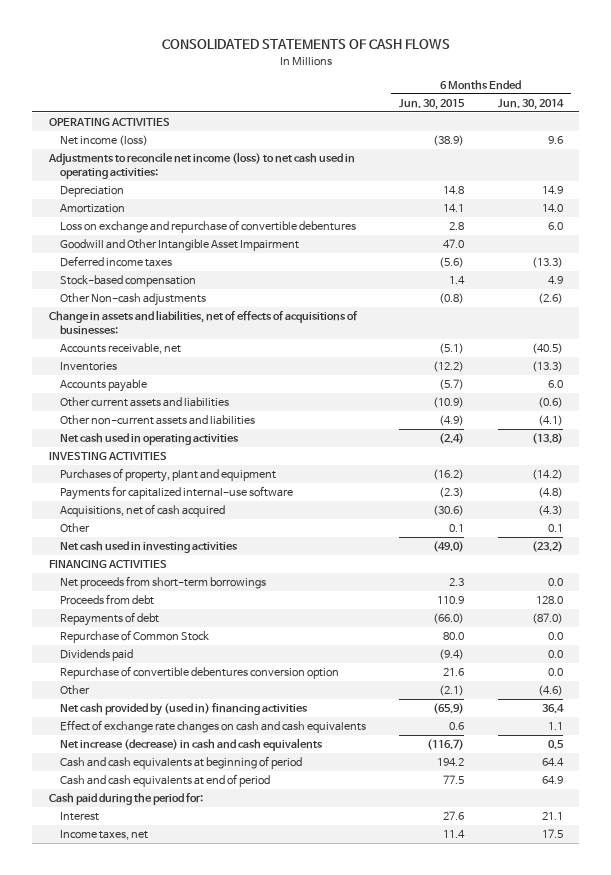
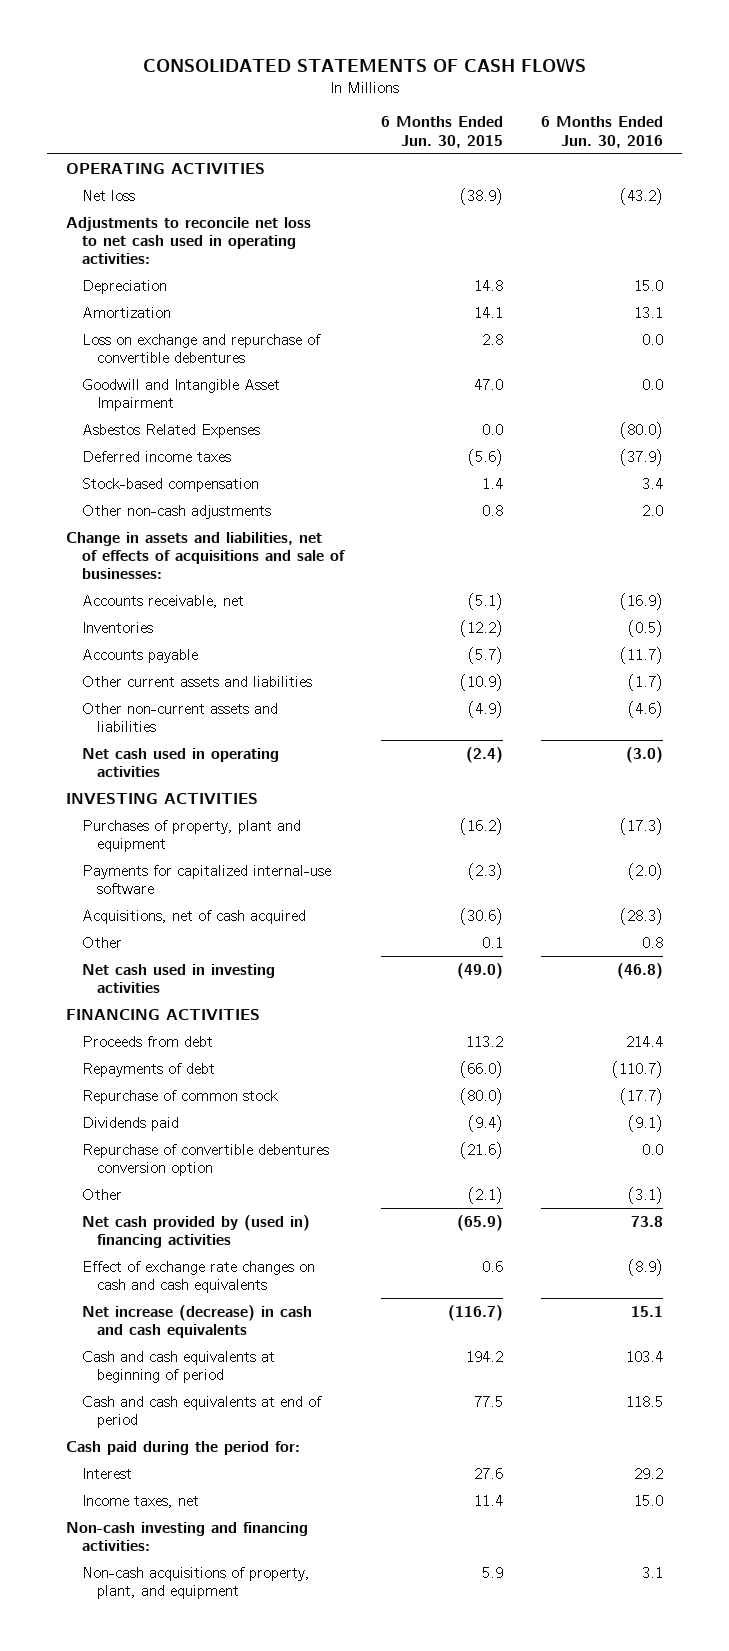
[497,98,564,110] Jun. 30, 2014 -> none
none -> [541,116,664,148] 6 Months Ended Jun. 30, 2016
[60,135,149,147] Net income (loss) -> [81,189,135,201] Net loss
[47,152,355,179] Adjustments to reconcile net income (loss) to net cash used in operating activities: -> [66,216,312,265] Adjustments to reconcile net loss to net cash used in operating activities:
[60,239,300,252] Goodwill and Other Intangible Asset Impairment -> [81,378,280,411] Goodwill and Intangible Asset Impairment
none -> [81,423,260,438] Asbestos Related Expenses
[60,293,207,307] Other Non-cash adjustments -> [81,504,271,519] Other non-cash adjustments
[439,293,465,305] (0.8) -> [482,504,504,516] 0.8
[48,310,358,335] Change in assets and liabilities, net of effects of acquisitions of businesses: -> [66,531,346,580] Change in assets and liabilities, net of effects of acquisitions and sale of businesses:
[60,576,267,590] Net proceeds from short-term borrowings -> none
[437,596,465,605] 110.9 -> [466,1035,504,1047] 113.2
[60,630,210,644] Repurchase of Common Stock -> [81,1089,278,1104] Repurchase of common stock
[443,632,465,641] 80.0 -> [460,1087,504,1105] (80.0)
[443,668,465,677] 21.6 -> [460,1141,504,1159] (21.6)
none -> [66,1521,309,1551] Non-cash investing and financing activities:
none -> [81,1566,310,1599] Non-cash acquisitions of property, plant, and equipment

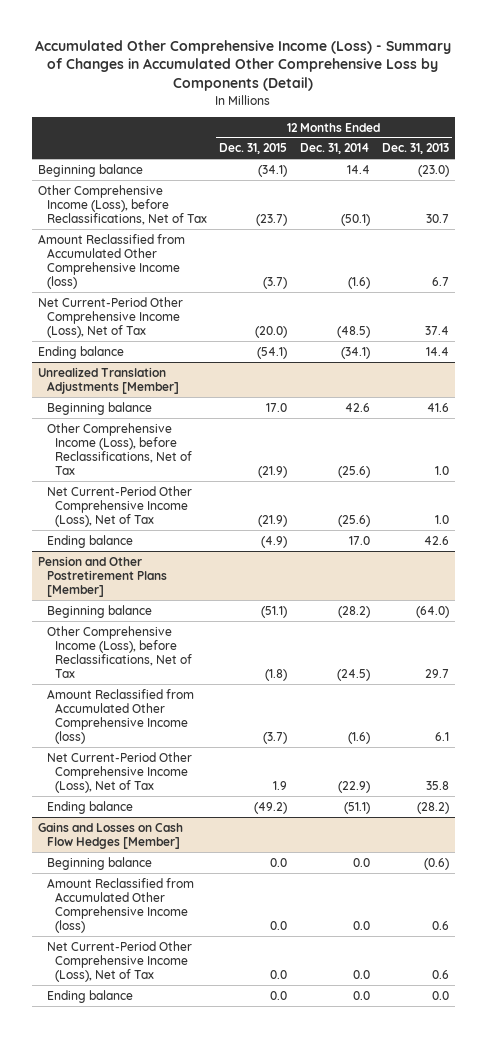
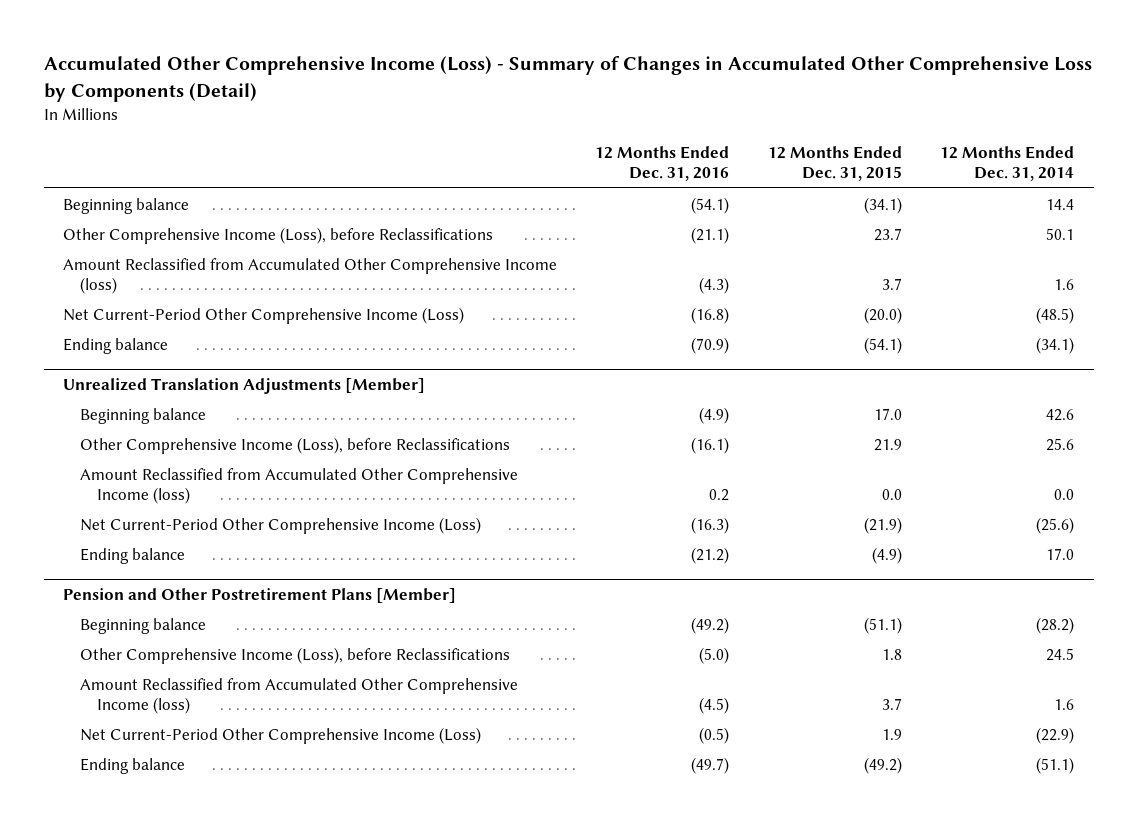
[381,143,449,155] Dec. 31, 2013 -> none
none -> [595,145,730,182] 12 Months Ended Dec. 31, 2016
[37,184,207,225] Other Comprehensive Income (Loss), before Reclassifications, Net of Tax -> [62,226,493,244] Other Comprehensive Income (Loss), before Reclassifications
[256,213,288,226] (23.7) -> [873,227,902,241] 23.7
[340,213,370,226] (50.1) -> [1046,227,1075,240] 50.1
[263,276,288,289] (3.7) -> [881,277,902,290] 3.7
[347,276,370,289] (1.6) -> [1054,278,1075,290] 1.6
[37,296,183,338] Net Current-Period Other Comprehensive Income (Loss), Net of Tax -> [62,306,464,324] Net Current-Period Other Comprehensive Income (Loss)
[46,422,193,475] Other Comprehensive Income (Loss), before Reclassifications, Net of Tax -> [79,436,510,454] Other Comprehensive Income (Loss), before Reclassifications
[258,465,288,478] (21.9) -> [873,438,902,451] 21.9
[337,465,370,478] (25.6) -> [1046,437,1075,451] 25.6
none -> [79,467,518,504] Amount Reclassified from Accumulated Other Comprehensive Income (loss)
[46,485,192,527] Net Current-Period Other Comprehensive Income (Loss), Net of Tax -> [79,516,481,534] Net Current-Period Other Comprehensive Income (Loss)
[46,625,193,678] Other Comprehensive Income (Loss), before Reclassifications, Net of Tax -> [79,646,510,664] Other Comprehensive Income (Loss), before Reclassifications
[265,668,288,681] (1.8) -> [881,648,902,660] 1.8
[336,668,370,681] (24.5) -> [1046,647,1075,661] 24.5
[263,731,288,744] (3.7) -> [881,697,902,710] 3.7
[347,731,370,744] (1.6) -> [1054,698,1075,710] 1.6
[46,751,192,793] Net Current-Period Other Comprehensive Income (Loss), Net of Tax -> [79,726,481,744] Net Current-Period Other Comprehensive Income (Loss)
[37,821,183,849] Gains and Losses on Cash Flow Hedges [Member] -> none
[46,856,152,870] Beginning balance -> none
[46,877,194,933] Amount Reclassified from Accumulated Other Comprehensive Income (loss) -> none
[46,940,192,982] Net Current-Period Other Comprehensive Income (Loss), Net of Tax -> none
[46,989,133,1003] Ending balance -> none

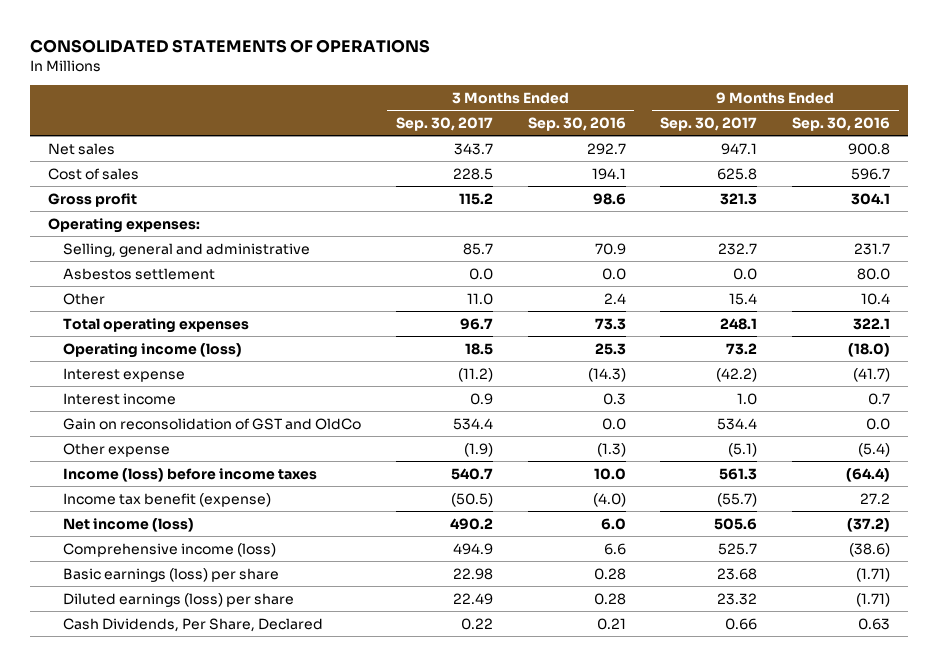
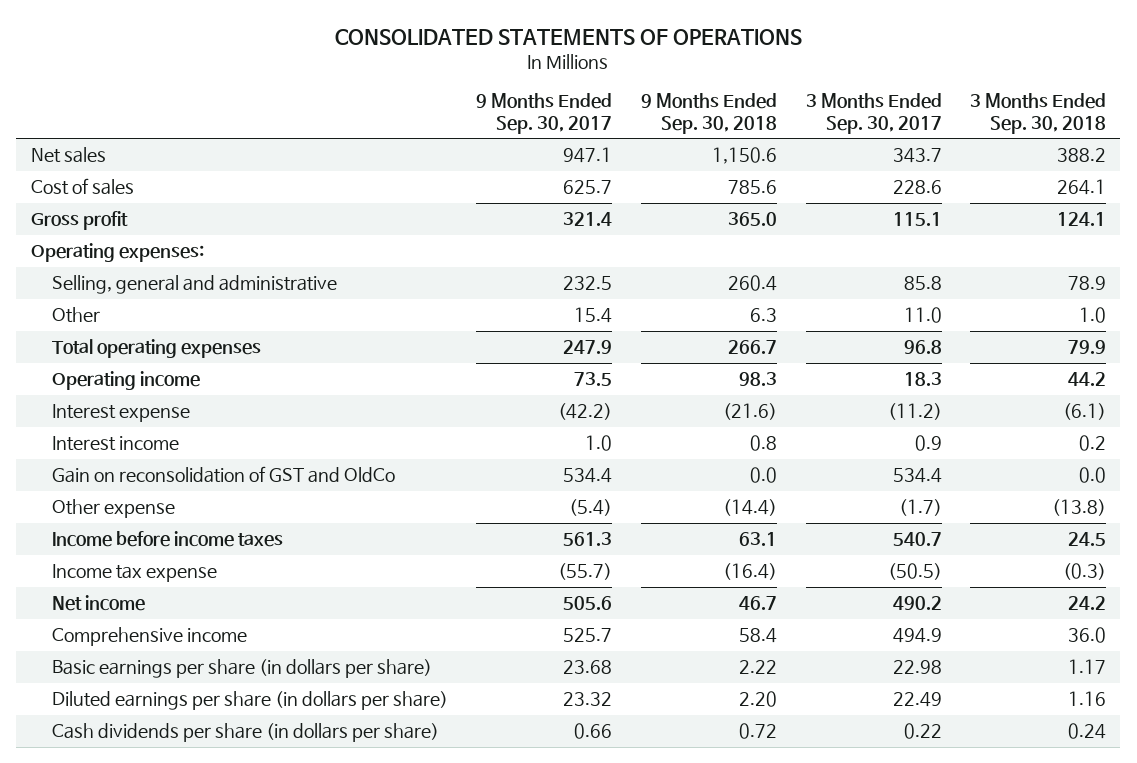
[527,116,626,131] Sep. 30, 2016 -> none
[792,116,891,131] Sep. 30, 2016 -> none
none -> [641,93,778,134] 9 Months Ended Sep. 30, 2018
none -> [970,93,1107,134] 3 Months Ended Sep. 30, 2018
[452,167,493,180] 228.5 -> [892,180,942,195] 228.6
[717,167,758,180] 625.8 -> [563,180,613,195] 625.7
[458,192,493,205] 115.2 -> [892,212,942,227] 115.1
[720,192,758,205] 321.3 -> [563,212,613,227] 321.4
[62,267,215,280] Asbestos settlement -> none
[462,242,493,255] 85.7 -> [903,276,942,291] 85.8
[718,242,758,255] 232.7 -> [563,276,613,291] 232.5
[459,317,493,330] 96.7 -> [903,340,942,355] 96.8
[720,317,758,330] 248.1 -> [563,340,613,355] 247.9
[62,342,242,358] Operating income (loss) -> [51,371,200,391] Operating income
[464,342,493,355] 18.5 -> [903,372,942,387] 18.3
[726,342,758,355] 73.2 -> [574,372,613,387] 73.5
[463,442,493,457] (1.9) -> [898,499,942,517] (1.7)
[728,442,758,457] (5.1) -> [569,499,613,517] (5.4)
[62,467,317,482] Income (loss) before income taxes -> [51,531,283,548] Income before income taxes
[62,492,271,507] Income tax benefit (expense) -> [51,564,217,583] Income tax expense
[62,517,194,532] Net income (loss) -> [51,595,145,612] Net income
[62,542,276,557] Comprehensive income (loss) -> [51,627,247,647] Comprehensive income
[62,567,279,582] Basic earnings (loss) per share -> [51,659,432,679] Basic earnings per share (in dollars per share)
[62,592,294,607] Diluted earnings (loss) per share -> [51,691,448,711] Diluted earnings per share (in dollars per share)
[62,617,323,632] Cash Dividends, Per Share, Declared -> [51,723,439,743] Cash dividends per share (in dollars per share)

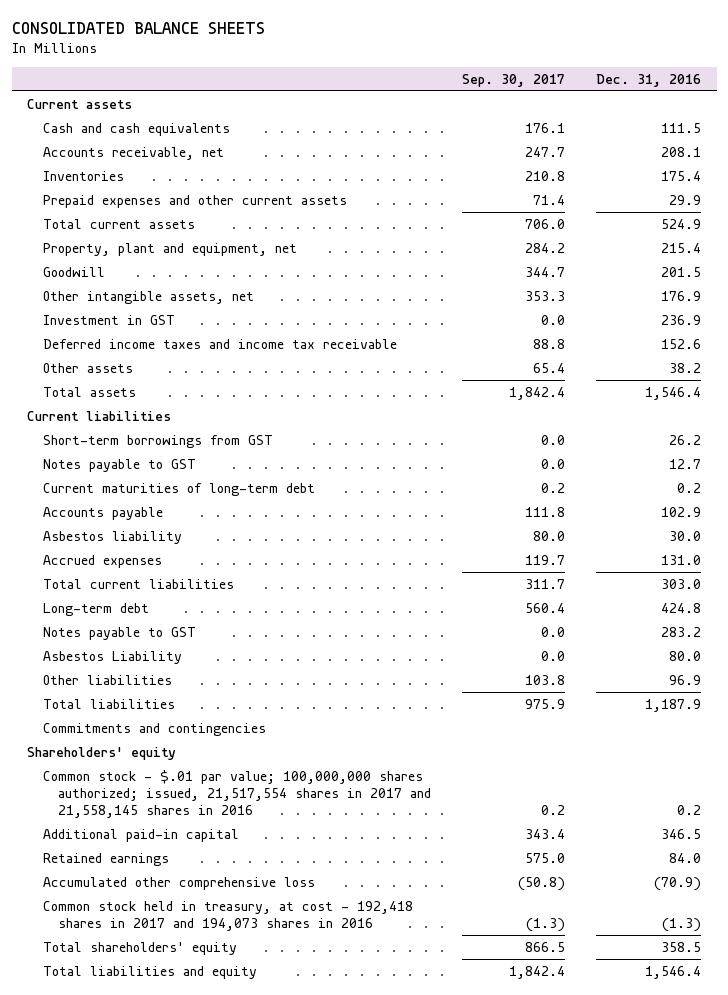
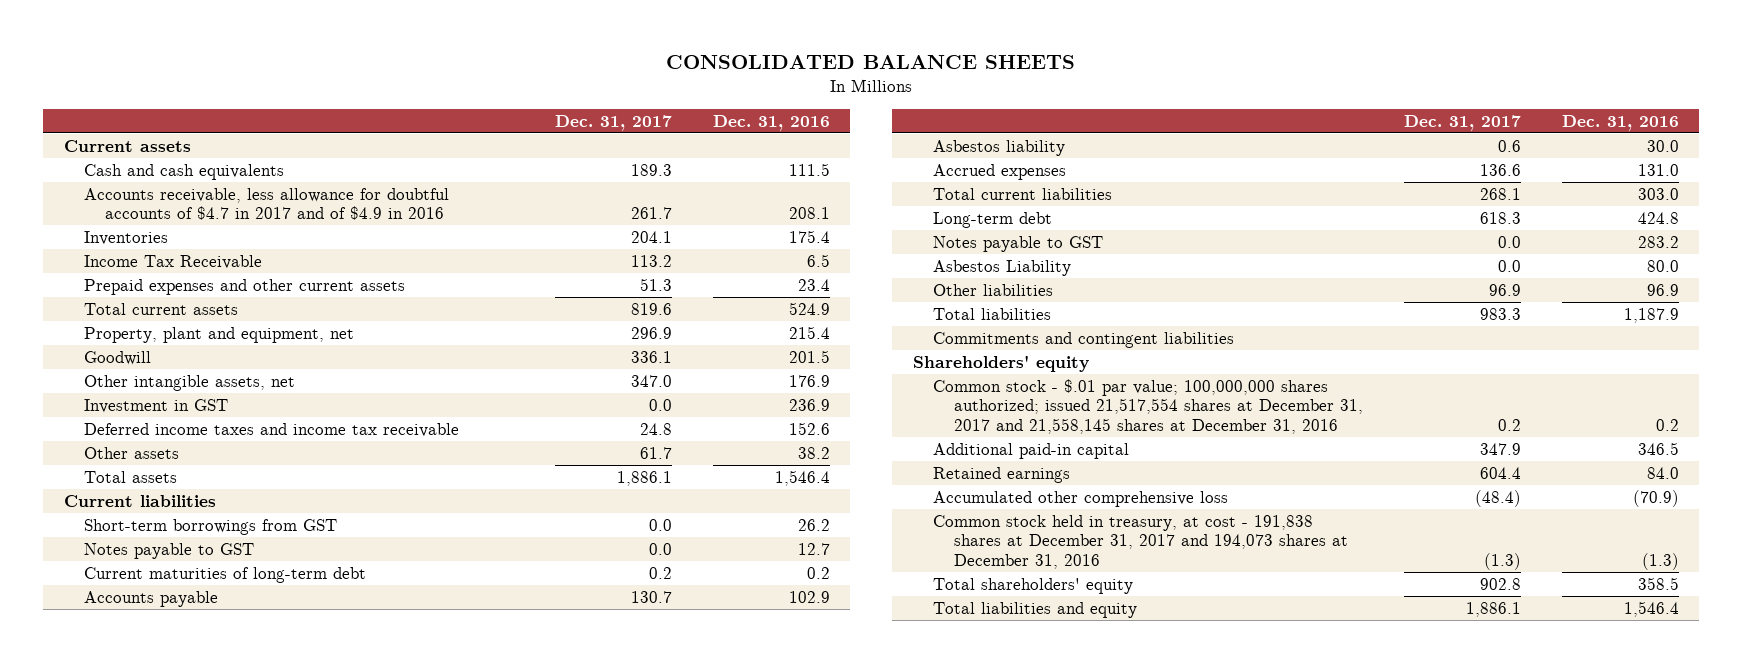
[462,74,566,88] Sep. 30, 2017 -> none
none -> [554,114,672,131] Dec. 31, 2017
[42,146,224,160] Accounts receivable, net -> [84,187,450,221] Accounts receivable, less allowance for doubtful accounts of $4.7 in 2017 and of $4.9 in 2016
none -> [84,254,263,269] Income Tax Receivable
[669,194,702,205] 29.9 -> [797,278,830,291] 23.4
[42,722,266,736] Commitments and contingencies -> [933,331,1235,348] Commitments and contingent liabilities
[42,769,431,819] Common stock - $.01 par value; 100,000,000 shares authorized; issued, 21,517,554 shares in 2017 and 21,558,145 shares in 2016 -> [933,378,1363,434] Common stock - $.01 par value; 100,000,000 shares authorized; issued 21,517,554 shares at December 31, 2017 and 21,558,145 shares at December 31, 2016
[42,900,413,931] Common stock held in treasury, at cost - 192,418 shares in 2017 and 194,073 shares in 2016 -> [933,514,1348,569] Common stock held in treasury, at cost - 191,838 shares at December 31, 2017 and 194,073 shares at December 31, 2016

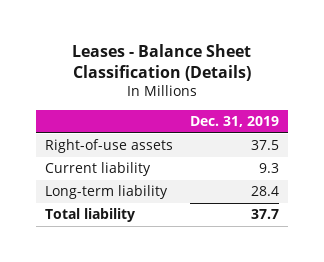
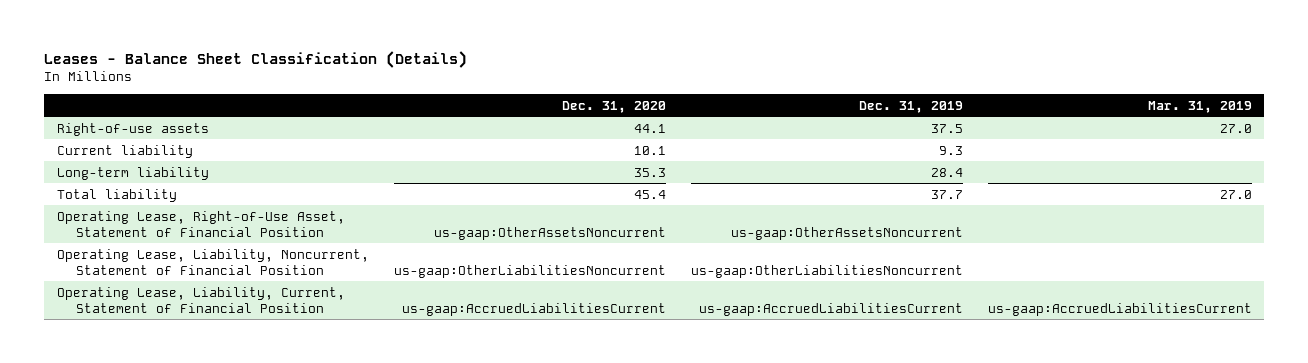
none -> [561,100,666,113] Dec. 31, 2020
none -> [1147,100,1252,113] Mar. 31, 2019
none -> [56,210,345,237] Operating Lease, Right-of-Use Asset, Statement of Financial Position
none -> [56,248,369,275] Operating Lease, Liability, Noncurrent, Statement of Financial Position
none -> [56,286,345,313] Operating Lease, Liability, Current, Statement of Financial Position

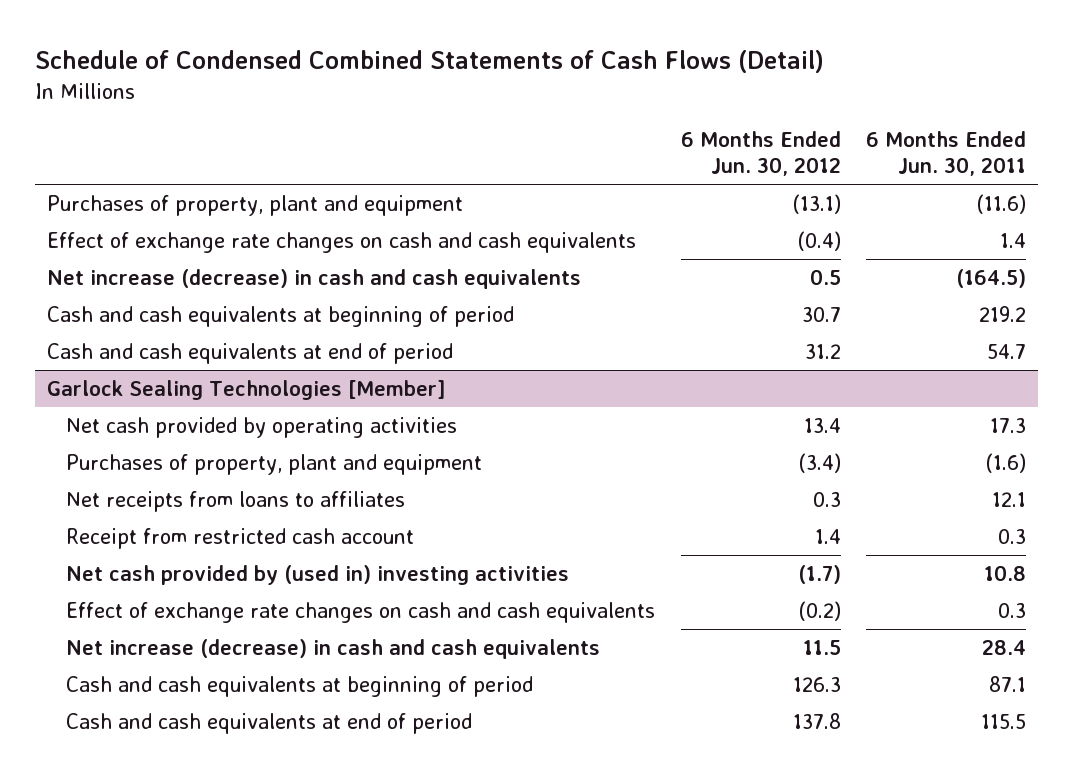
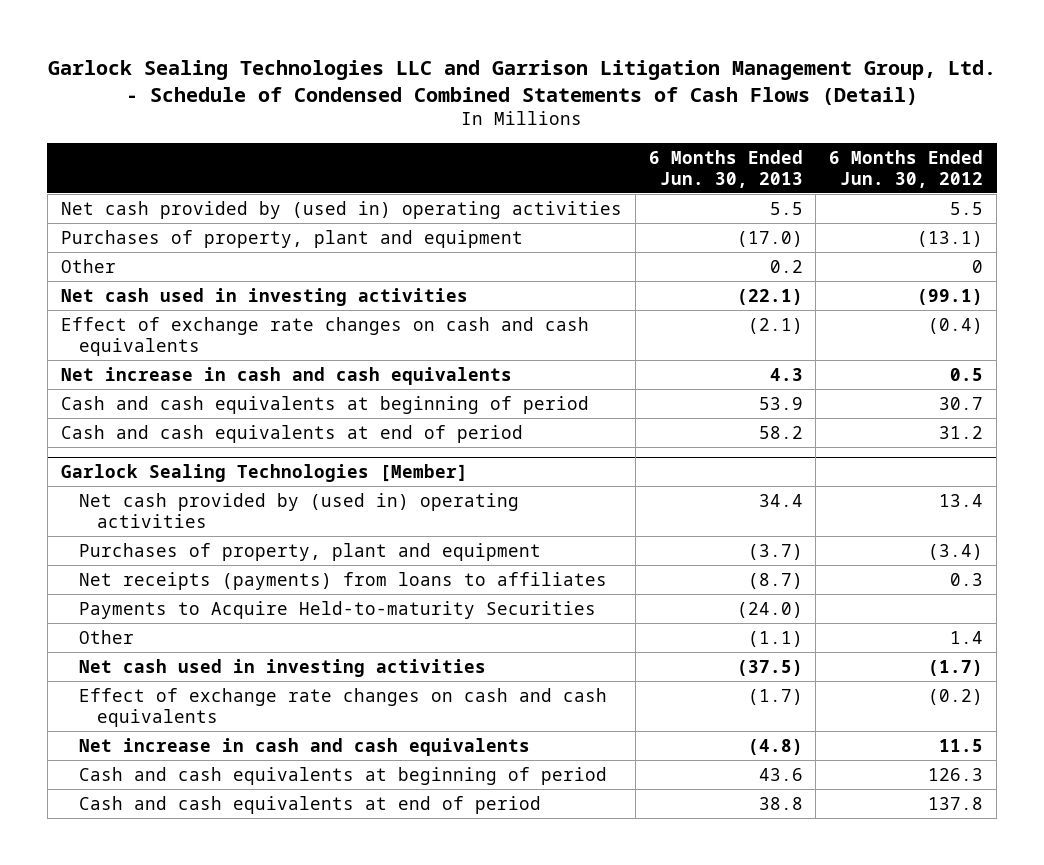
[34,50,824,74] Schedule of Condensed Combined Statements of Cash Flows (Detail) -> [48,59,997,105] Garlock Sealing Technologies LLC and Garrison Litigation Management Group, Ltd. - Schedule of Condensed Combined Statements of Cash Flows (Detail)
[865,130,1026,177] 6 Months Ended Jun. 30, 2011 -> none
none -> [648,149,803,188] 6 Months Ended Jun. 30, 2013
none -> [60,200,622,219] Net cash provided by (used in) operating activities
none -> [60,258,116,273] Other
none -> [60,287,468,306] Net cash used in investing activities
[47,268,582,289] Net increase (decrease) in cash and cash equivalents -> [60,366,512,385] Net increase in cash and cash equivalents
[66,416,458,438] Net cash provided by operating activities -> [78,492,519,528] Net cash provided by (used in) operating activities
[66,527,415,549] Receipt from restricted cash account -> none
[66,490,406,512] Net receipts from loans to affiliates -> [78,571,607,590] Net receipts (payments) from loans to affiliates
none -> [78,600,596,619] Payments to Acquire Held-to-maturity Securities
none -> [78,629,134,644] Other
[66,564,570,585] Net cash provided by (used in) investing activities -> [78,658,486,677] Net cash used in investing activities
[66,638,601,659] Net increase (decrease) in cash and cash equivalents -> [78,737,530,756] Net increase in cash and cash equivalents

